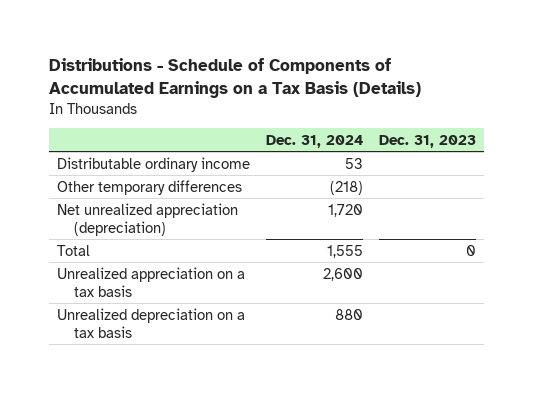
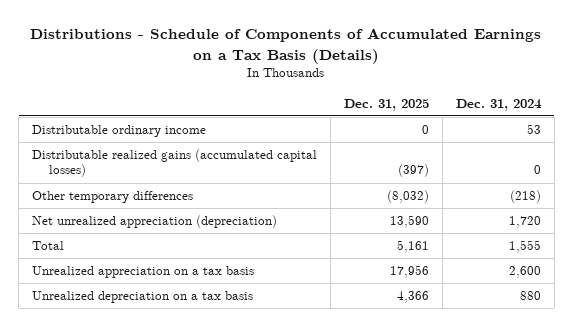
[379,134,477,148] Dec. 31, 2023 -> none
none -> [343,98,429,111] Dec. 31, 2025
none -> [32,149,318,178] Distributable realized gains (accumulated capital losses)

